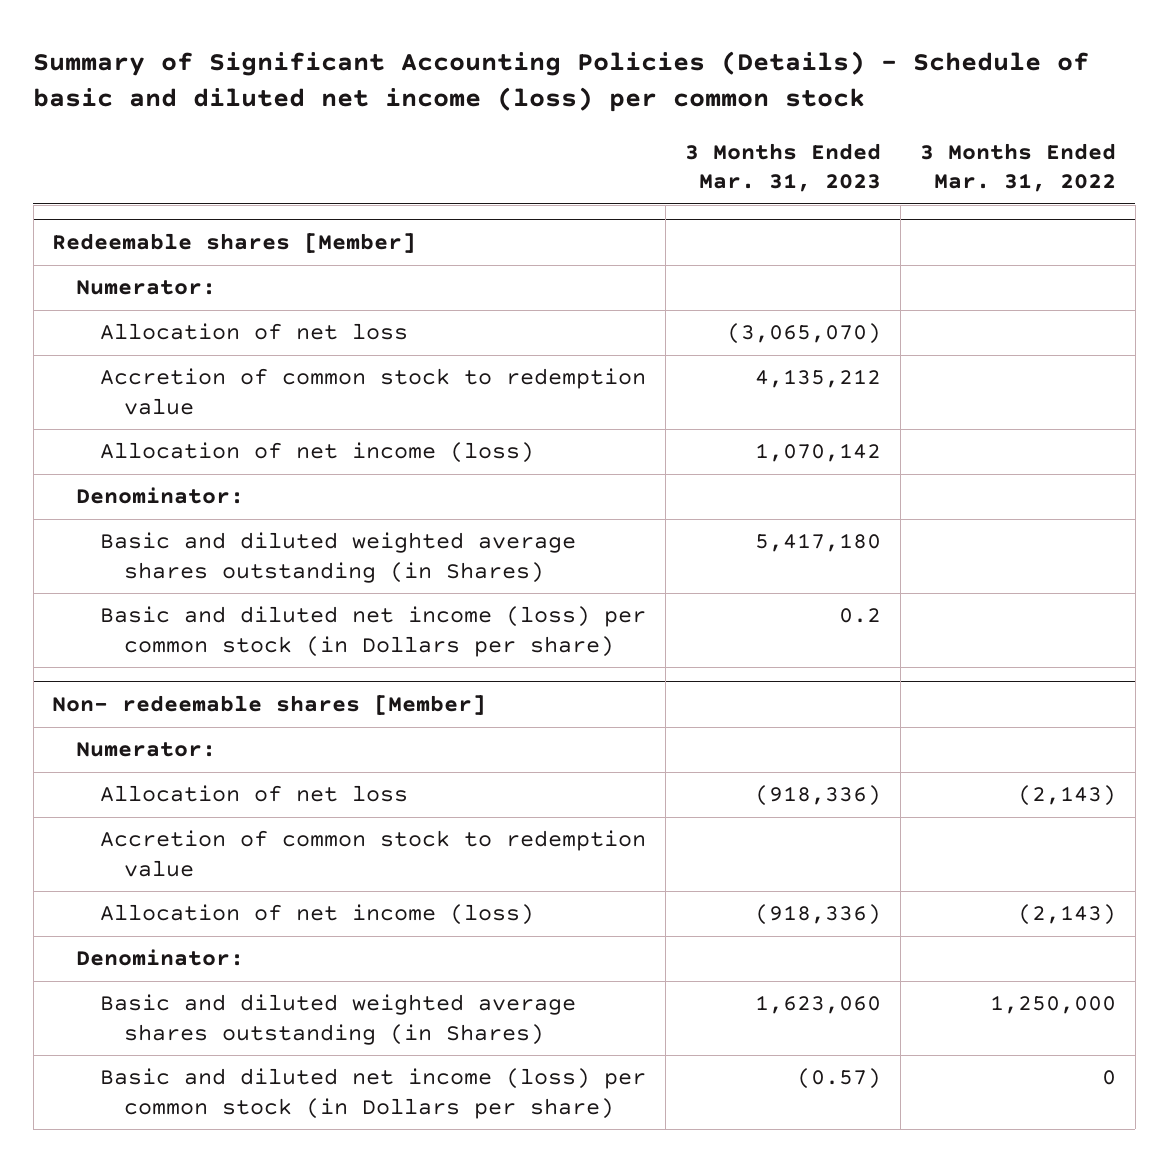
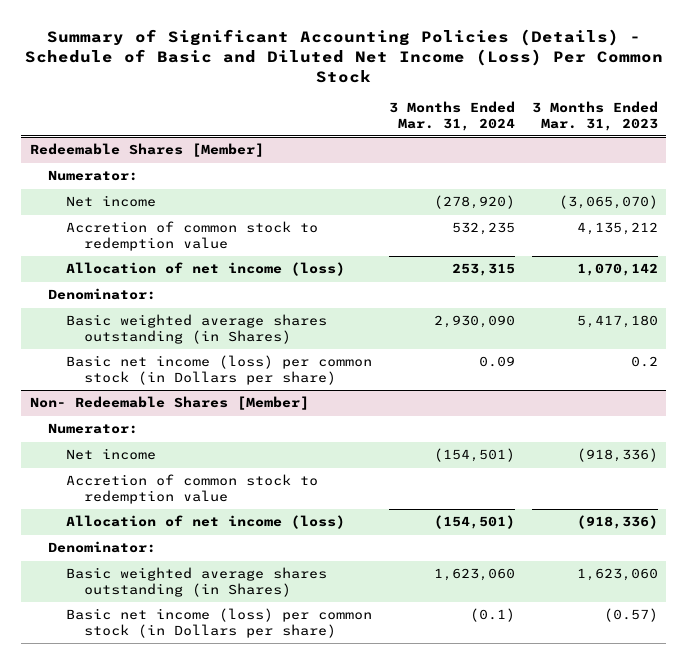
[33,50,1090,113] Summary of Significant Accounting Policies (Details) - Schedule of basic and diluted net income (loss) per common stock -> [24,28,663,83] Summary of Significant Accounting Policies (Details) - Schedule of Basic and Diluted Net Income (Loss) Per Common Stock
[919,143,1116,193] 3 Months Ended Mar. 31, 2022 -> none
none -> [388,101,515,131] 3 Months Ended Mar. 31, 2024
[52,233,417,254] Redeemable shares [Member] -> [29,143,264,158] Redeemable Shares [Member]
[100,323,409,341] Allocation of net loss -> [66,195,157,208] Net income
[100,532,577,583] Basic and diluted weighted average shares outstanding (in Shares) -> [66,314,328,344] Basic weighted average shares outstanding (in Shares)
[100,606,647,657] Basic and diluted net income (loss) per common stock (in Dollars per share) -> [66,355,373,385] Basic net income (loss) per common stock (in Dollars per share)
[52,695,487,716] Non- redeemable shares [Member] -> [29,396,309,411] Non- Redeemable Shares [Member]
[100,785,409,803] Allocation of net loss -> [66,448,157,461] Net income
[100,994,577,1045] Basic and diluted weighted average shares outstanding (in Shares) -> [66,567,328,597] Basic weighted average shares outstanding (in Shares)
[100,1068,647,1119] Basic and diluted net income (loss) per common stock (in Dollars per share) -> [66,608,373,638] Basic net income (loss) per common stock (in Dollars per share)

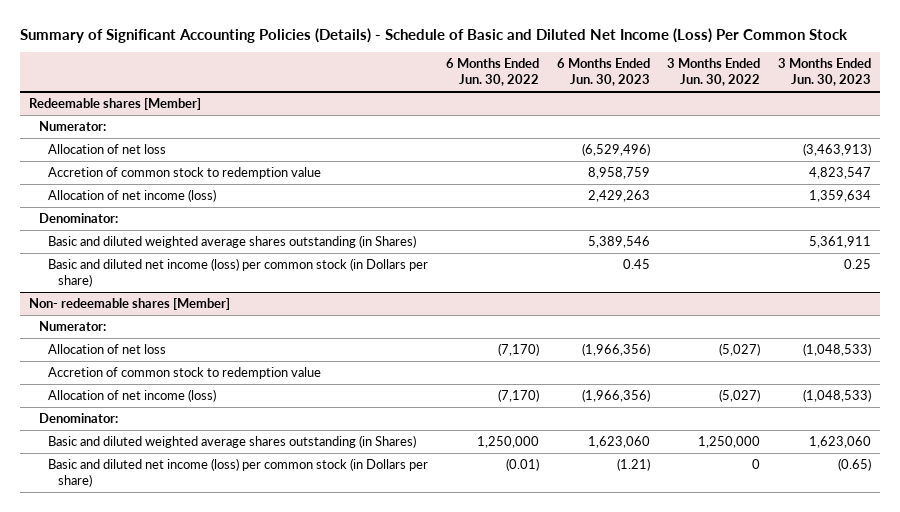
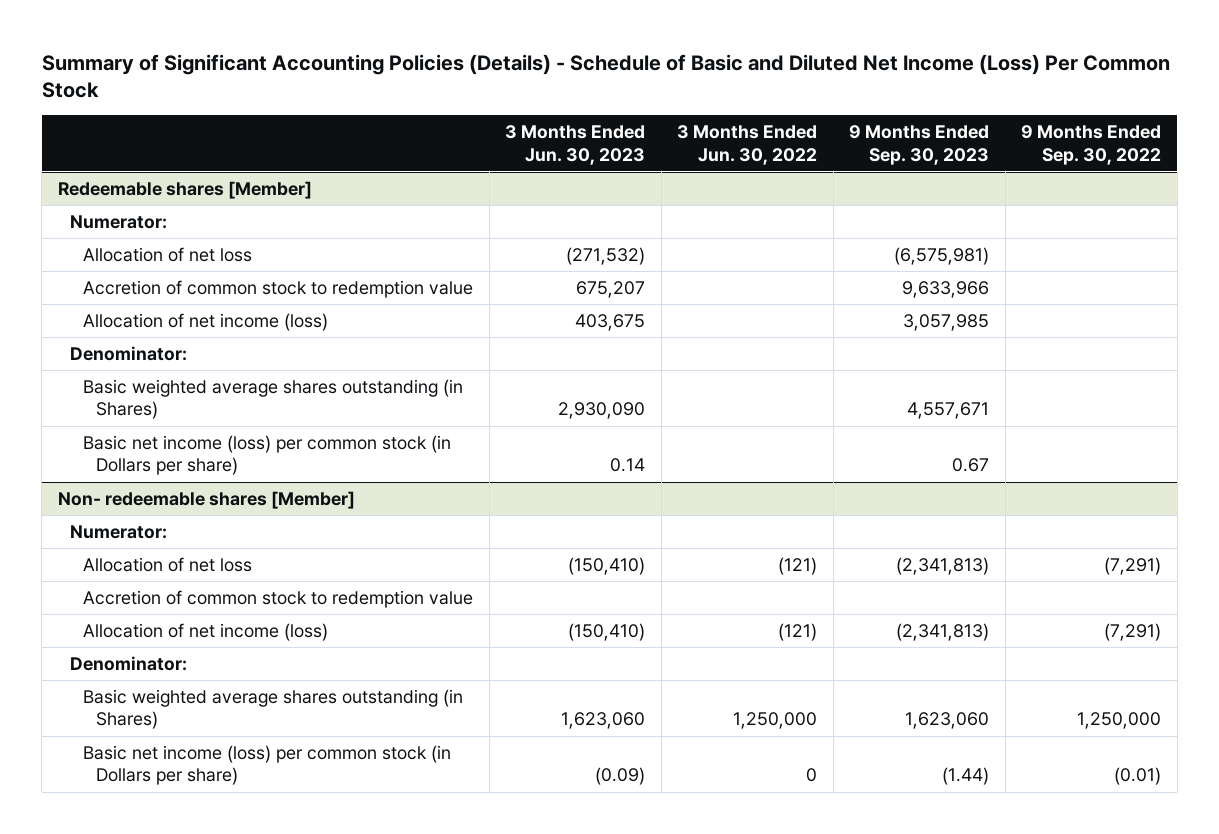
[445,58,539,87] 6 Months Ended Jun. 30, 2022 -> none
[556,58,650,87] 6 Months Ended Jun. 30, 2023 -> none
none -> [849,124,990,165] 9 Months Ended Sep. 30, 2023
none -> [1021,124,1162,165] 9 Months Ended Sep. 30, 2022
[803,143,872,157] (3,463,913) -> [566,246,646,265] (271,532)
[809,167,872,180] 4,823,547 -> [576,280,646,298] 675,207
[809,190,872,203] 1,359,634 -> [575,313,646,331] 403,675
[48,235,417,249] Basic and diluted weighted average shares outstanding (in Shares) -> [83,378,464,420] Basic weighted average shares outstanding (in Shares)
[809,236,872,249] 5,361,911 -> [558,402,646,420] 2,930,090
[48,258,429,287] Basic and diluted net income (loss) per common stock (in Dollars per share) -> [83,434,452,476] Basic net income (loss) per common stock (in Dollars per share)
[844,259,872,270] 0.25 -> [610,458,646,473] 0.14
[719,343,761,357] (5,027) -> [778,556,818,575] (121)
[803,343,872,357] (1,048,533) -> [568,556,646,575] (150,410)
[719,389,761,403] (5,027) -> [778,622,818,641] (121)
[803,389,872,403] (1,048,533) -> [568,622,646,641] (150,410)
[48,435,417,449] Basic and diluted weighted average shares outstanding (in Shares) -> [83,688,464,730] Basic weighted average shares outstanding (in Shares)
[48,458,429,487] Basic and diluted net income (loss) per common stock (in Dollars per share) -> [83,744,452,786] Basic net income (loss) per common stock (in Dollars per share)
[838,458,872,472] (0.65) -> [595,767,646,786] (0.09)

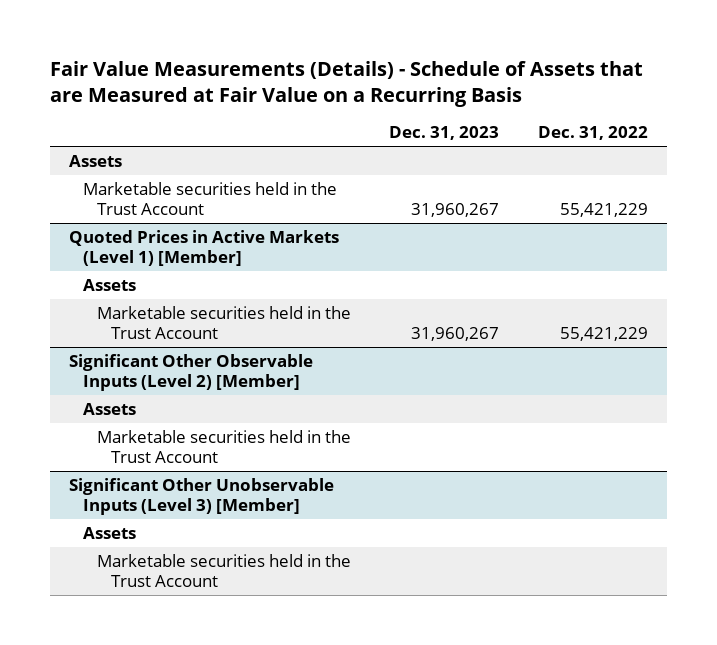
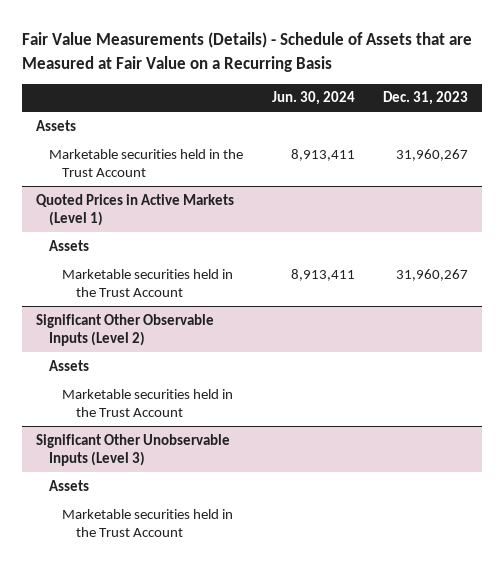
[537,126,648,141] Dec. 31, 2022 -> none
none -> [271,91,355,106] Jun. 30, 2024
[68,229,339,267] Quoted Prices in Active Markets (Level 1) [Member] -> [36,193,235,226] Quoted Prices in Active Markets (Level 1)
[68,353,313,392] Significant Other Observable Inputs (Level 2) [Member] -> [36,313,215,346] Significant Other Observable Inputs (Level 2)
[68,477,334,516] Significant Other Unobservable Inputs (Level 3) [Member] -> [36,433,231,466] Significant Other Unobservable Inputs (Level 3)

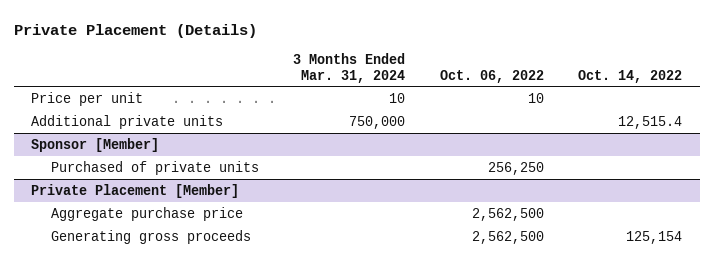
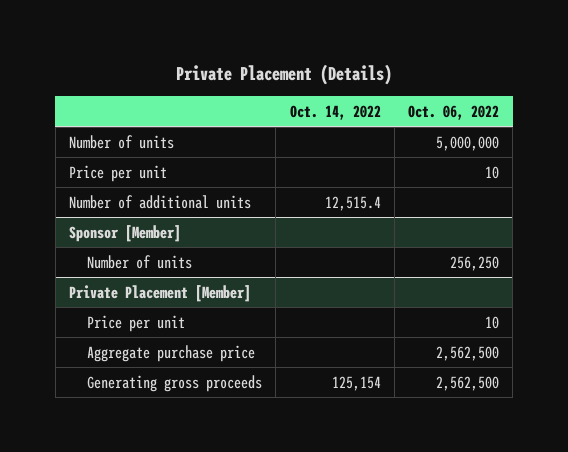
[293,52,406,83] 3 Months Ended Mar. 31, 2024 -> none
none -> [68,134,174,149] Number of units
[31,114,224,129] Additional private units -> [68,194,251,209] Number of additional units
[50,160,259,175] Purchased of private units -> [87,254,193,269] Number of units
none -> [87,314,186,332] Price per unit

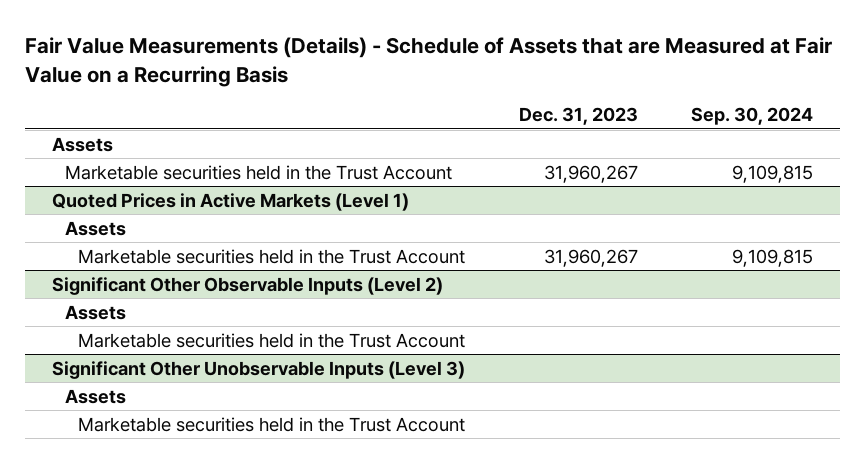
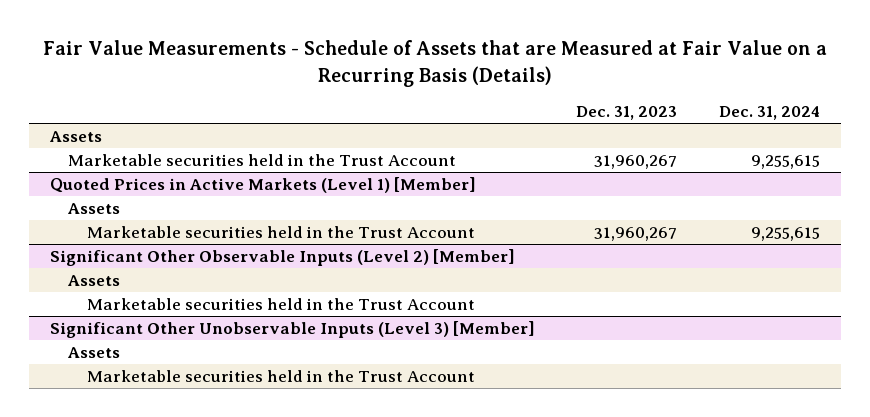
[24,37,832,88] Fair Value Measurements (Details) - Schedule of Assets that are Measured at Fair Value on a Recurring Basis -> [42,40,827,87] Fair Value Measurements - Schedule of Assets that are Measured at Fair Value on a Recurring Basis (Details)
[691,107,814,126] Sep. 30, 2024 -> none
none -> [719,105,821,120] Dec. 31, 2024
[51,192,409,211] Quoted Prices in Active Markets (Level 1) -> [49,177,476,194] Quoted Prices in Active Markets (Level 1) [Member]
[51,276,443,295] Significant Other Observable Inputs (Level 2) -> [49,249,515,267] Significant Other Observable Inputs (Level 2) [Member]
[51,360,465,379] Significant Other Unobservable Inputs (Level 3) -> [49,321,535,339] Significant Other Unobservable Inputs (Level 3) [Member]

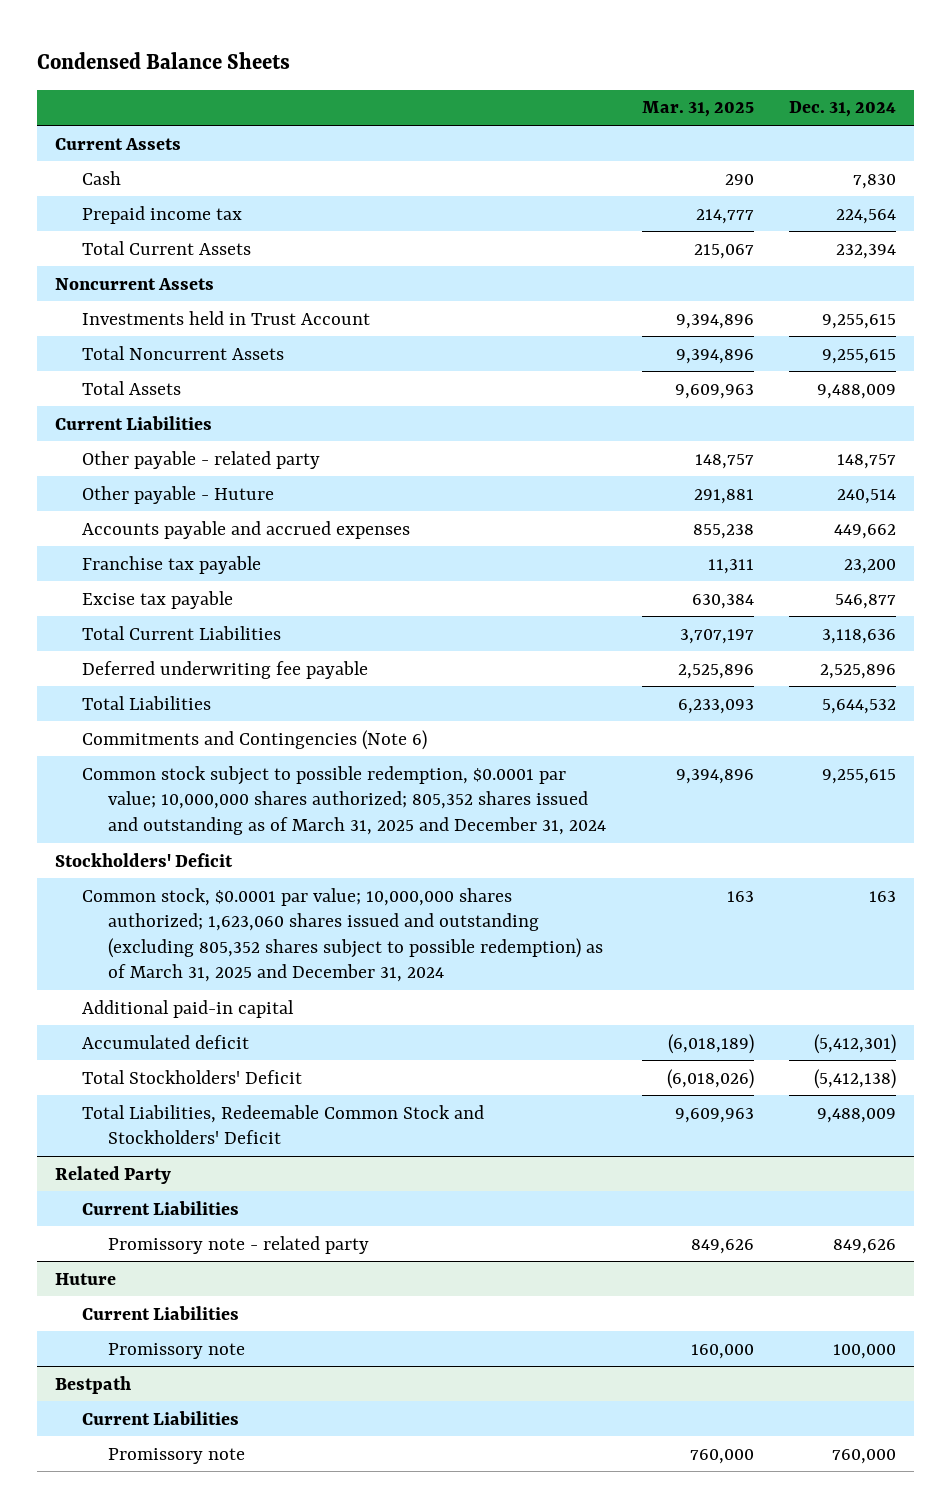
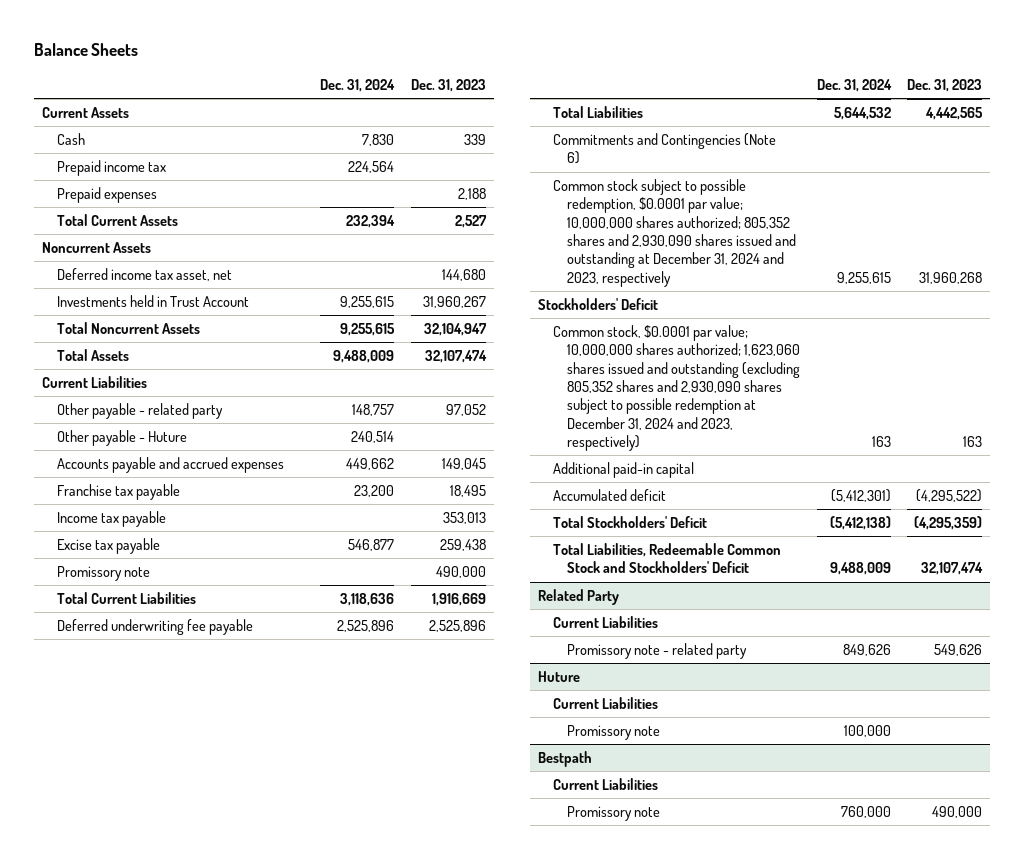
[37,52,291,70] Condensed Balance Sheets -> [33,43,138,57] Balance Sheets
[641,101,754,118] Mar. 31, 2025 -> none
none -> [410,79,486,93] Dec. 31, 2023
none -> [56,186,157,203] Prepaid expenses
none -> [56,267,232,281] Deferred income tax asset, net
none -> [56,510,166,527] Income tax payable
none -> [56,565,150,581] Promissory note
[81,765,607,835] Common stock subject to possible redemption, $0.0001 par value; 10,000,000 shares authorized; 805,352 shares issued and outstanding as of March 31, 2025 and December 31, 2024 -> [552,178,797,287] Common stock subject to possible redemption, $0.0001 par value; 10,000,000 shares authorized; 805,352 shares and 2,930,090 shares issued and outstanding at December 31, 2024 and 2023, respectively
[81,887,604,983] Common stock, $0.0001 par value; 10,000,000 shares authorized; 1,623,060 shares issued and outstanding (excluding 805,352 shares subject to possible redemption) as of March 31, 2025 and December 31, 2024 -> [552,324,801,451] Common stock, $0.0001 par value; 10,000,000 shares authorized; 1,623,060 shares issued and outstanding (excluding 805,352 shares and 2,930,090 shares subject to possible redemption at December 31, 2024 and 2023, respectively)

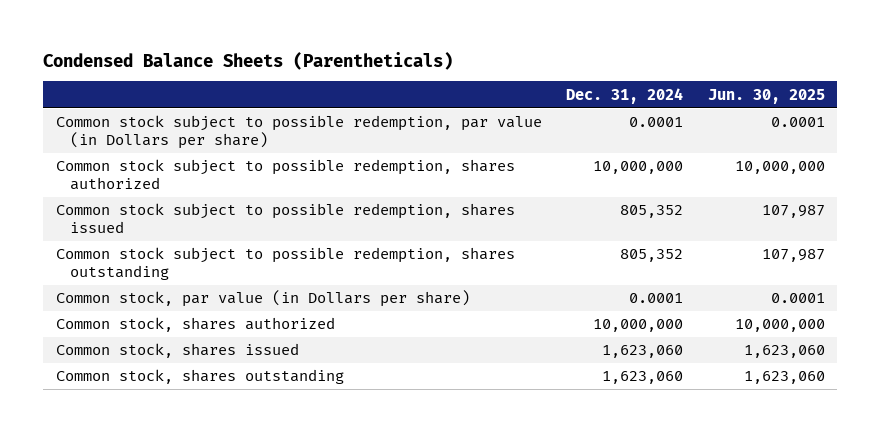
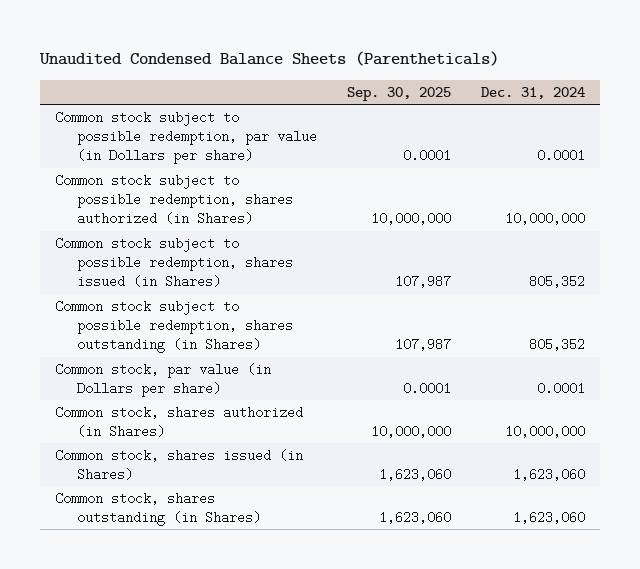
[43,51,454,70] Condensed Balance Sheets (Parentheticals) -> [38,51,499,67] Unaudited Condensed Balance Sheets (Parentheticals)
[707,88,825,104] Jun. 30, 2025 -> none
none -> [346,87,451,102] Sep. 30, 2025
[55,159,515,191] Common stock subject to possible redemption, shares authorized -> [54,173,293,226] Common stock subject to possible redemption, shares authorized (in Shares)
[55,203,515,234] Common stock subject to possible redemption, shares issued -> [54,236,293,289] Common stock subject to possible redemption, shares issued (in Shares)
[55,247,515,281] Common stock subject to possible redemption, shares outstanding -> [54,299,293,354] Common stock subject to possible redemption, shares outstanding (in Shares)
[55,317,335,333] Common stock, shares authorized -> [54,405,303,439] Common stock, shares authorized (in Shares)
[55,343,299,359] Common stock, shares issued -> [54,448,303,482] Common stock, shares issued (in Shares)
[55,369,344,385] Common stock, shares outstanding -> [54,491,261,527] Common stock, shares outstanding (in Shares)

